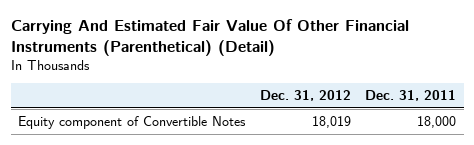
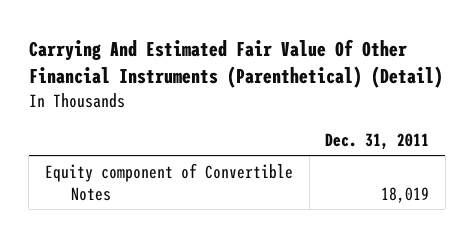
[259,89,351,101] Dec. 31, 2012 -> none
[417,115,457,128] 18,000 -> [381,186,430,203] 18,019

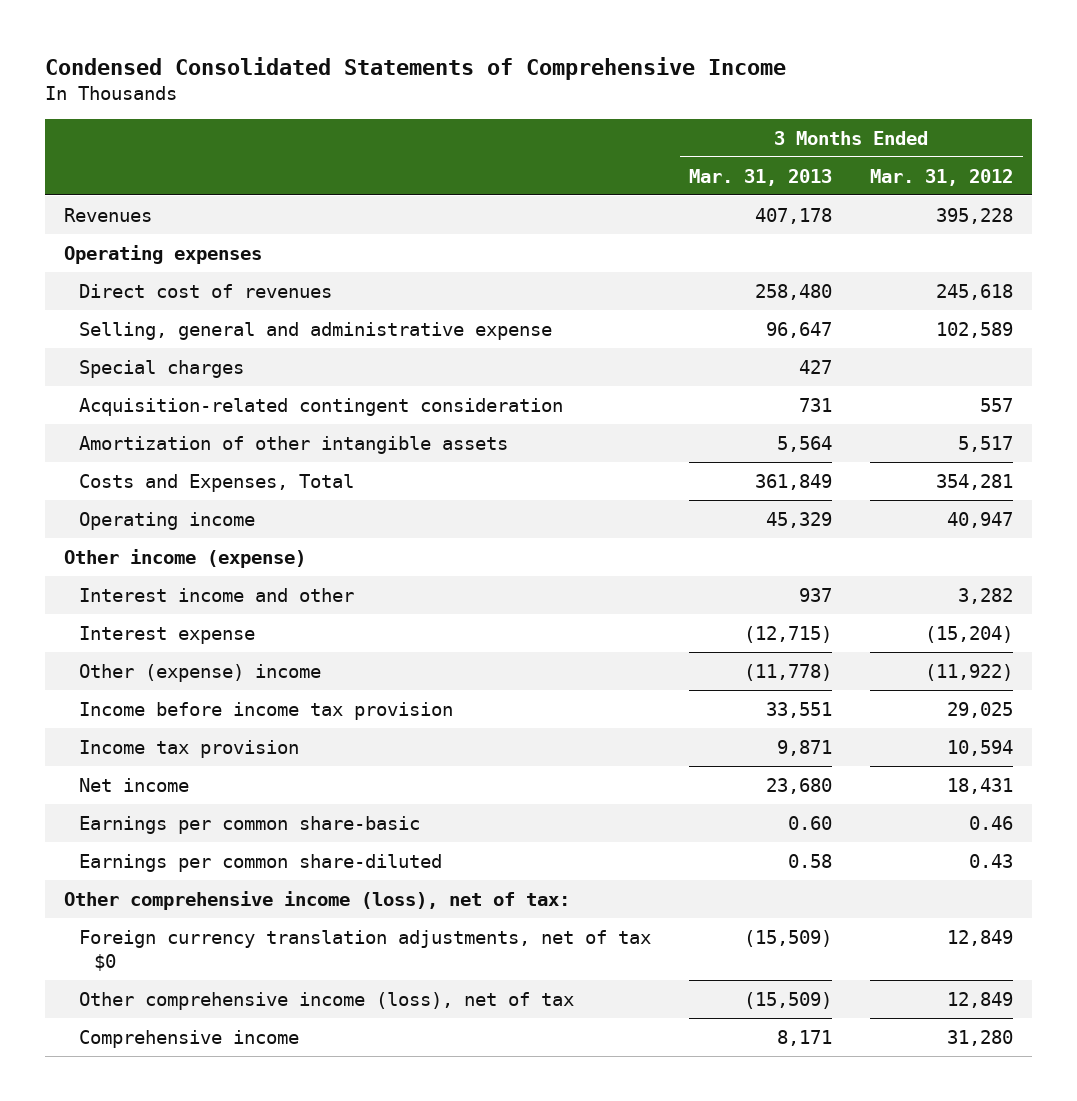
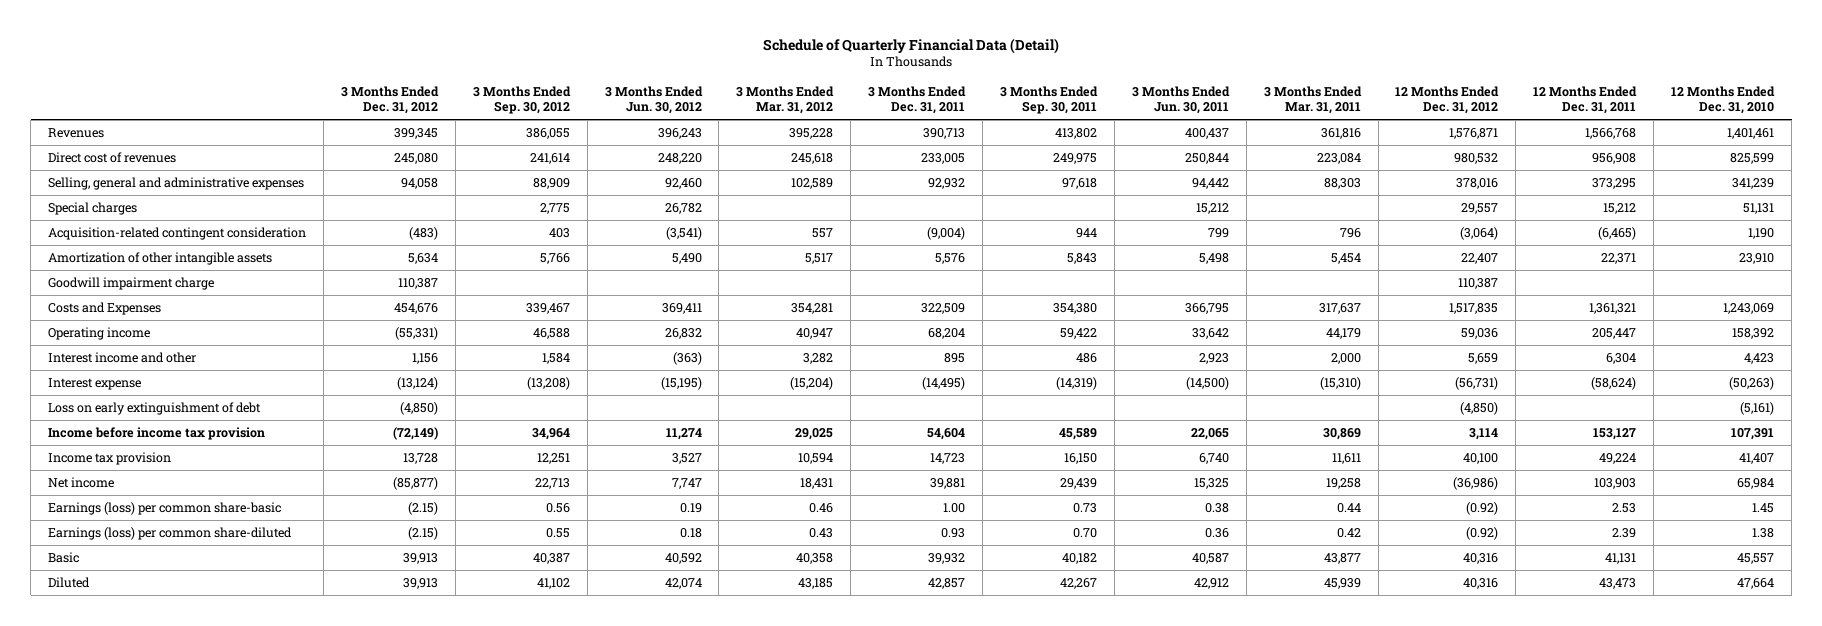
[45,56,787,80] Condensed Consolidated Statements of Comprehensive Income -> [763,37,1060,54] Schedule of Quarterly Financial Data (Detail)
[689,168,833,186] Mar. 31, 2013 -> none
none -> [340,85,439,115] 3 Months Ended Dec. 31, 2012
none -> [472,85,571,115] 3 Months Ended Sep. 30, 2012
none -> [604,85,703,115] 3 Months Ended Jun. 30, 2012
none -> [868,85,967,115] 3 Months Ended Dec. 31, 2011
none -> [1000,85,1099,115] 3 Months Ended Sep. 30, 2011
none -> [1131,85,1230,115] 3 Months Ended Jun. 30, 2011
none -> [1263,85,1362,115] 3 Months Ended Mar. 31, 2011
none -> [1395,85,1500,115] 12 Months Ended Dec. 31, 2012
none -> [1533,85,1638,115] 12 Months Ended Dec. 31, 2011
none -> [1671,85,1776,115] 12 Months Ended Dec. 31, 2010
[64,244,263,264] Operating expenses -> none
[79,321,553,340] Selling, general and administrative expense -> [48,176,305,190] Selling, general and administrative expenses
none -> [48,276,215,290] Goodwill impairment charge
[79,473,355,492] Costs and Expenses, Total -> [48,301,162,315] Costs and Expenses
[64,548,307,568] Other income (expense) -> none
[79,663,322,682] Other (expense) income -> none
none -> [48,401,262,415] Loss on early extinguishment of debt
[64,890,571,910] Other comprehensive income (loss), net of tax: -> none
[79,929,652,971] Foreign currency translation adjustments, net of tax $0 -> none
[79,991,575,1010] Other comprehensive income (loss), net of tax -> none
[79,1029,300,1048] Comprehensive income -> none
[79,815,421,834] Earnings per common share-basic -> [48,501,282,515] Earnings (loss) per common share-basic
[79,853,443,872] Earnings per common share-diluted -> [48,526,293,540] Earnings (loss) per common share-diluted
none -> [48,551,80,563] Basic
none -> [48,576,91,588] Diluted

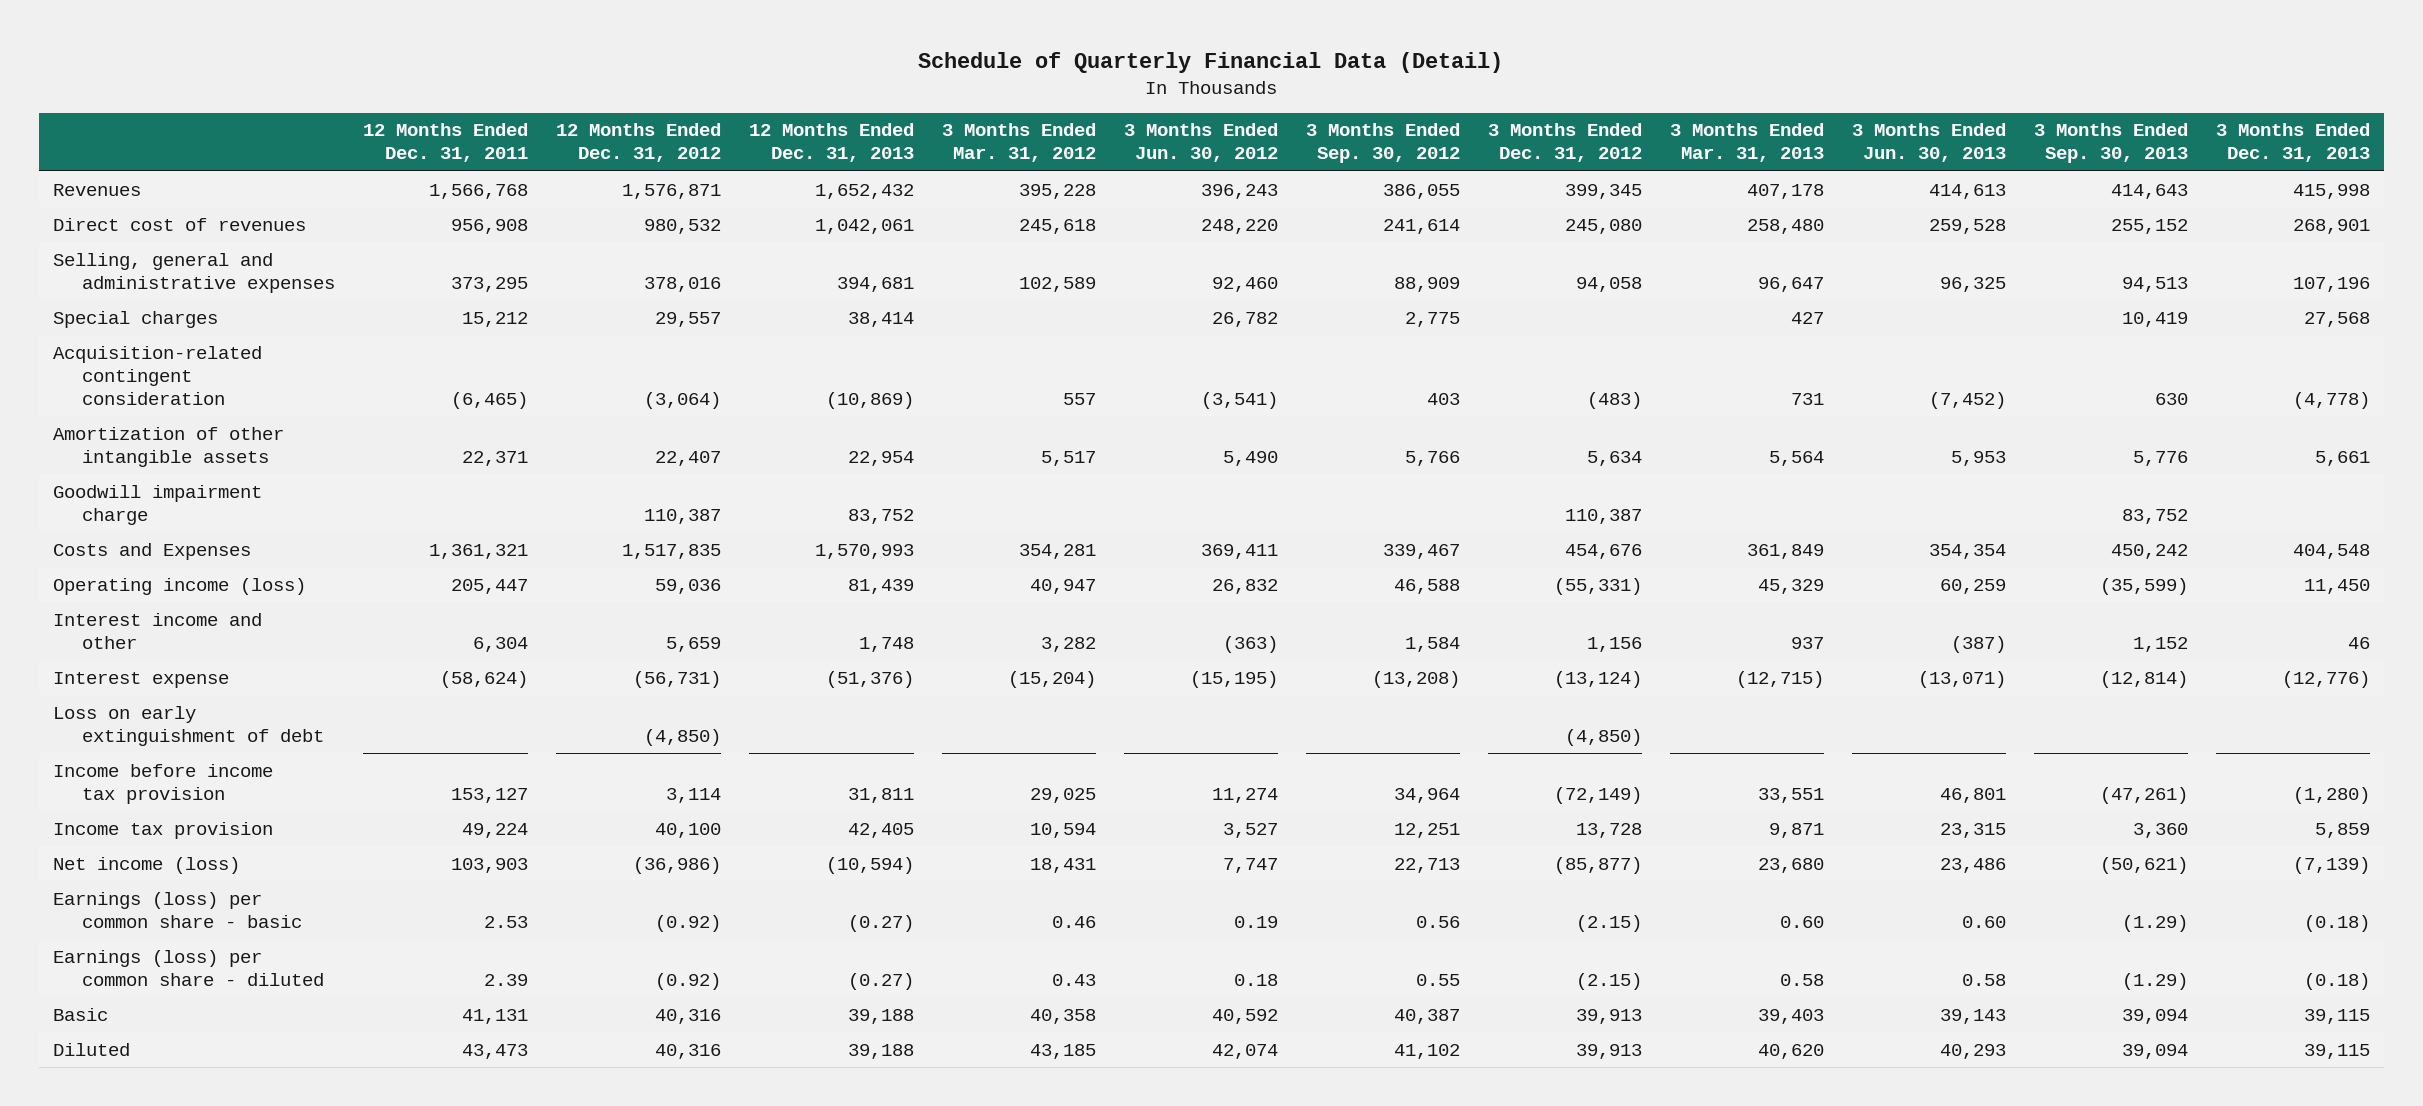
[868,85,967,115] 3 Months Ended Dec. 31, 2011 -> none
[1000,85,1099,115] 3 Months Ended Sep. 30, 2011 -> none
[1131,85,1230,115] 3 Months Ended Jun. 30, 2011 -> none
[1263,85,1362,115] 3 Months Ended Mar. 31, 2011 -> none
[1671,85,1776,115] 12 Months Ended Dec. 31, 2010 -> none
none -> [749,123,915,163] 12 Months Ended Dec. 31, 2013
none -> [1670,123,1825,163] 3 Months Ended Mar. 31, 2013
none -> [1852,123,2007,163] 3 Months Ended Jun. 30, 2013
none -> [2034,123,2189,164] 3 Months Ended Sep. 30, 2013
none -> [2216,123,2371,163] 3 Months Ended Dec. 31, 2013
[48,326,151,340] Operating income -> [52,577,306,595] Operating income (loss)
[48,476,115,488] Net income -> [52,856,240,874] Net income (loss)
[48,501,282,515] Earnings (loss) per common share-basic -> [52,891,303,928] Earnings (loss) per common share - basic
[48,526,293,540] Earnings (loss) per common share-diluted -> [52,949,325,986] Earnings (loss) per common share - diluted

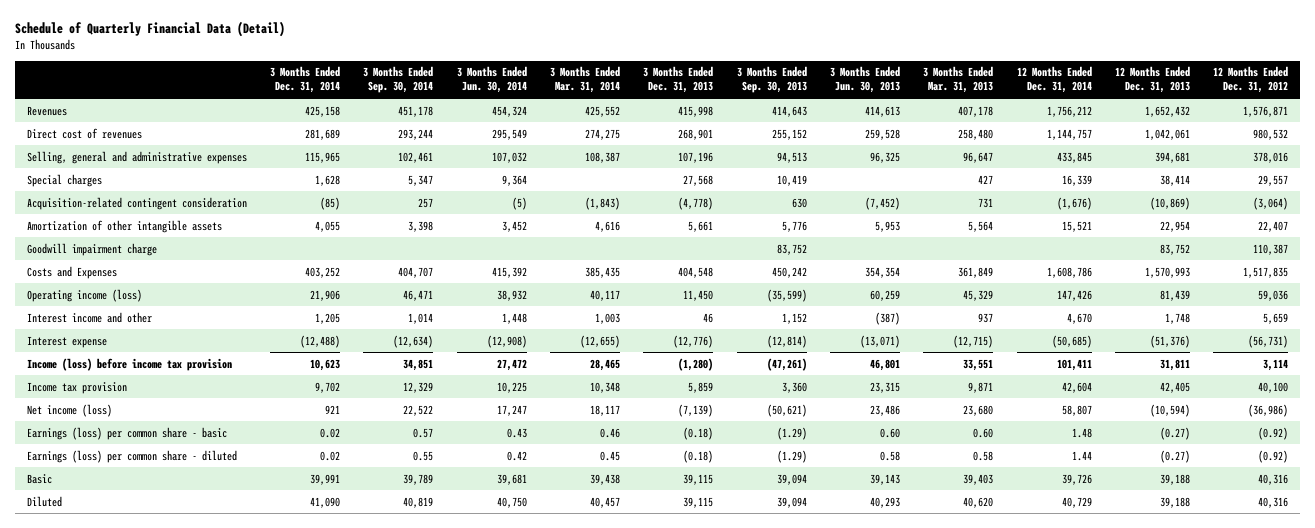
[363,123,529,163] 12 Months Ended Dec. 31, 2011 -> none
[942,123,1097,163] 3 Months Ended Mar. 31, 2012 -> none
[1124,123,1279,163] 3 Months Ended Jun. 30, 2012 -> none
[1306,123,1461,164] 3 Months Ended Sep. 30, 2012 -> none
[1488,123,1643,163] 3 Months Ended Dec. 31, 2012 -> none
none -> [270,66,341,94] 3 Months Ended Dec. 31, 2014
none -> [363,66,434,94] 3 Months Ended Sep. 30, 2014
none -> [456,66,527,94] 3 Months Ended Jun. 30, 2014
none -> [550,66,621,94] 3 Months Ended Mar. 31, 2014
none -> [1016,66,1092,94] 12 Months Ended Dec. 31, 2014
[52,705,325,746] Loss on early extinguishment of debt -> none
[52,763,273,804] Income before income tax provision -> [26,357,232,371] Income (loss) before income tax provision

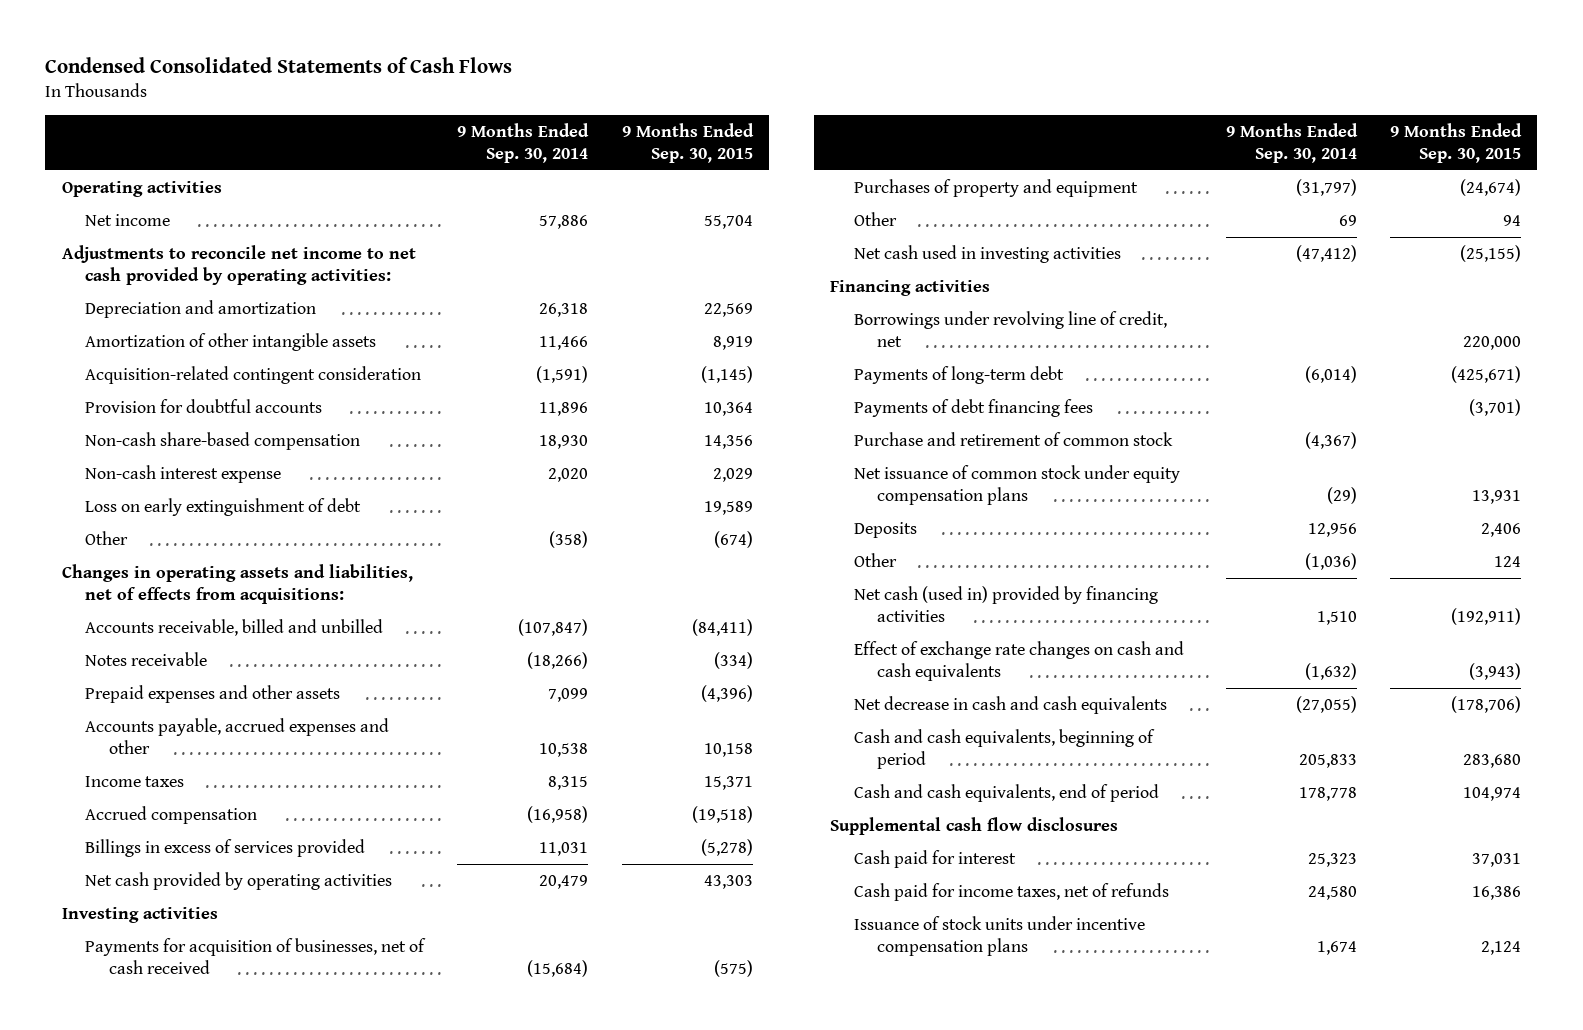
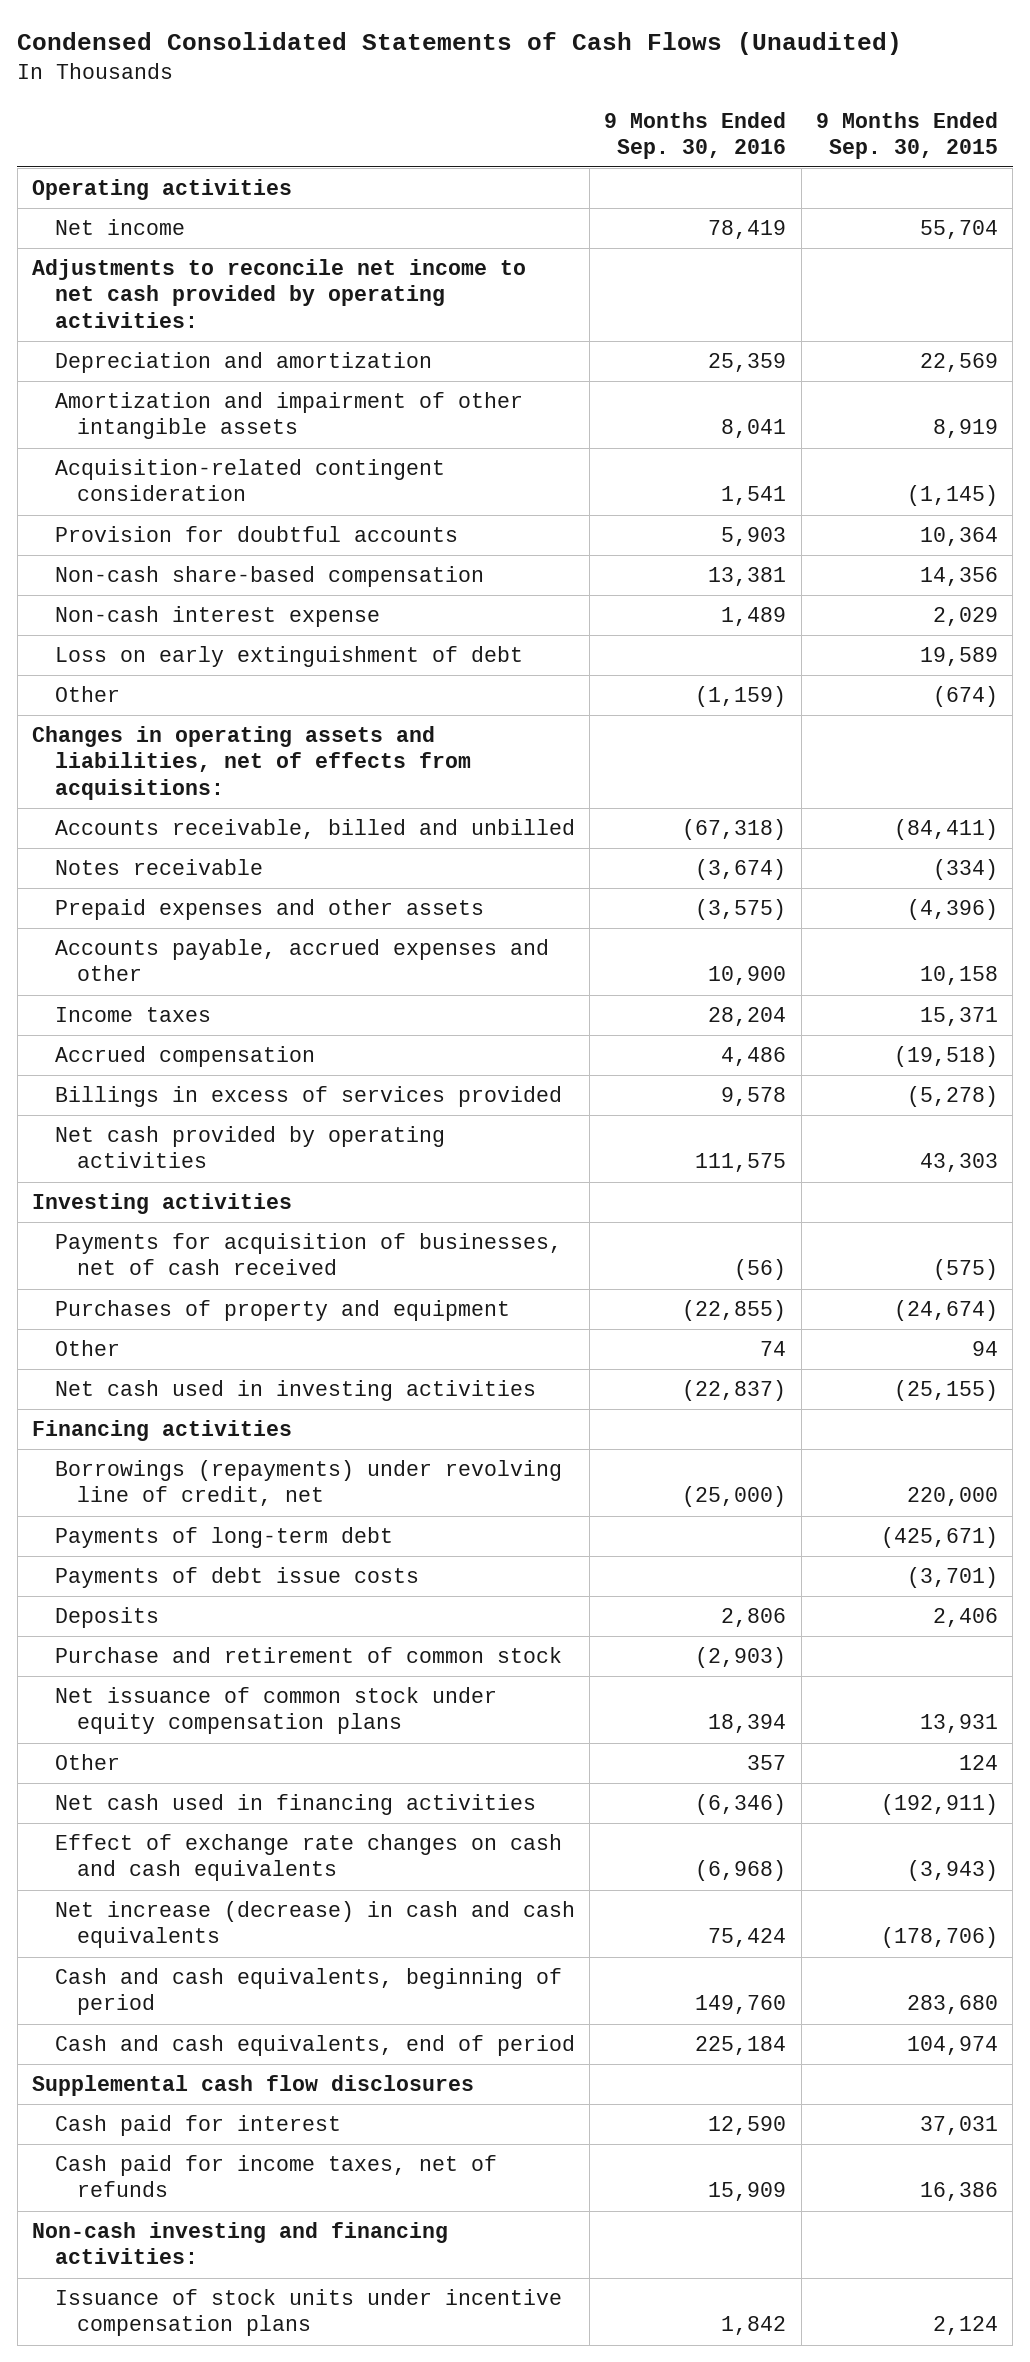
[45,56,513,73] Condensed Consolidated Statements of Cash Flows -> [17,32,903,56] Condensed Consolidated Statements of Cash Flows (Unaudited)
[457,122,590,163] 9 Months Ended Sep. 30, 2014 -> none
none -> [604,111,787,159] 9 Months Ended Sep. 30, 2016
[85,333,377,352] Amortization of other intangible assets -> [54,392,523,440] Amortization and impairment of other intangible assets
[853,311,1167,348] Borrowings under revolving line of credit, net -> [54,1460,562,1507] Borrowings (repayments) under revolving line of credit, net
[853,399,1093,418] Payments of debt financing fees -> [54,1567,419,1589] Payments of debt issue costs
[853,522,917,539] Deposits -> [54,1607,159,1629] Deposits
[853,586,1158,623] Net cash (used in) provided by financing activities -> [54,1794,536,1816] Net cash used in financing activities
[853,696,1167,715] Net decrease in cash and cash equivalents -> [54,1901,575,1949] Net increase (decrease) in cash and cash equivalents
none -> [32,2222,449,2265] Non-cash investing and financing activities:

